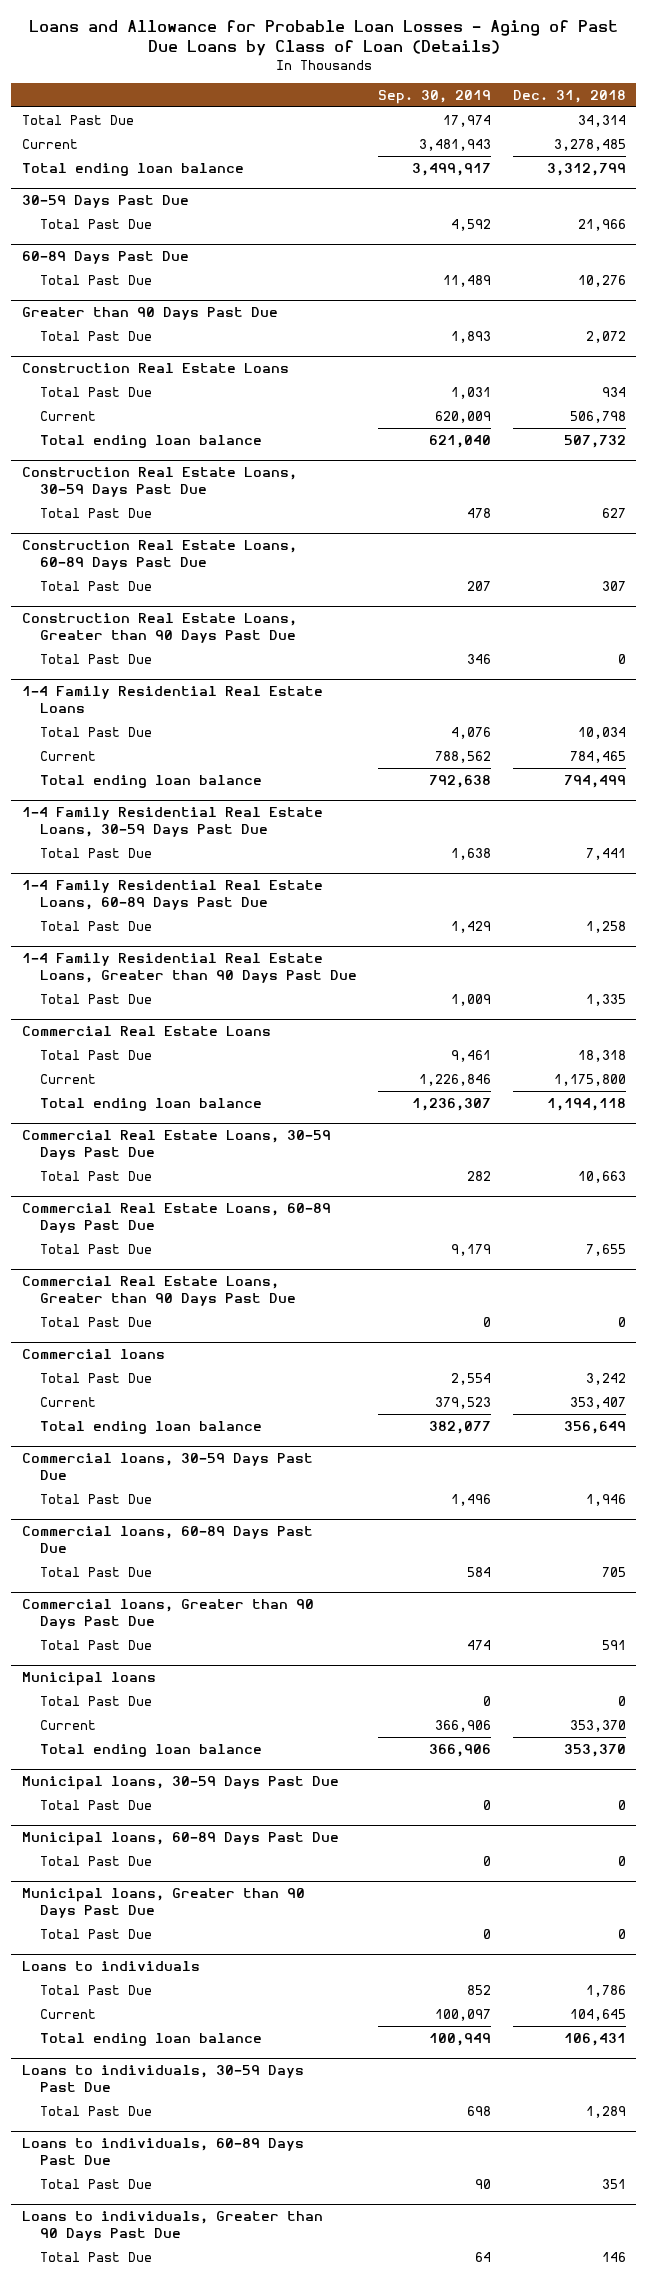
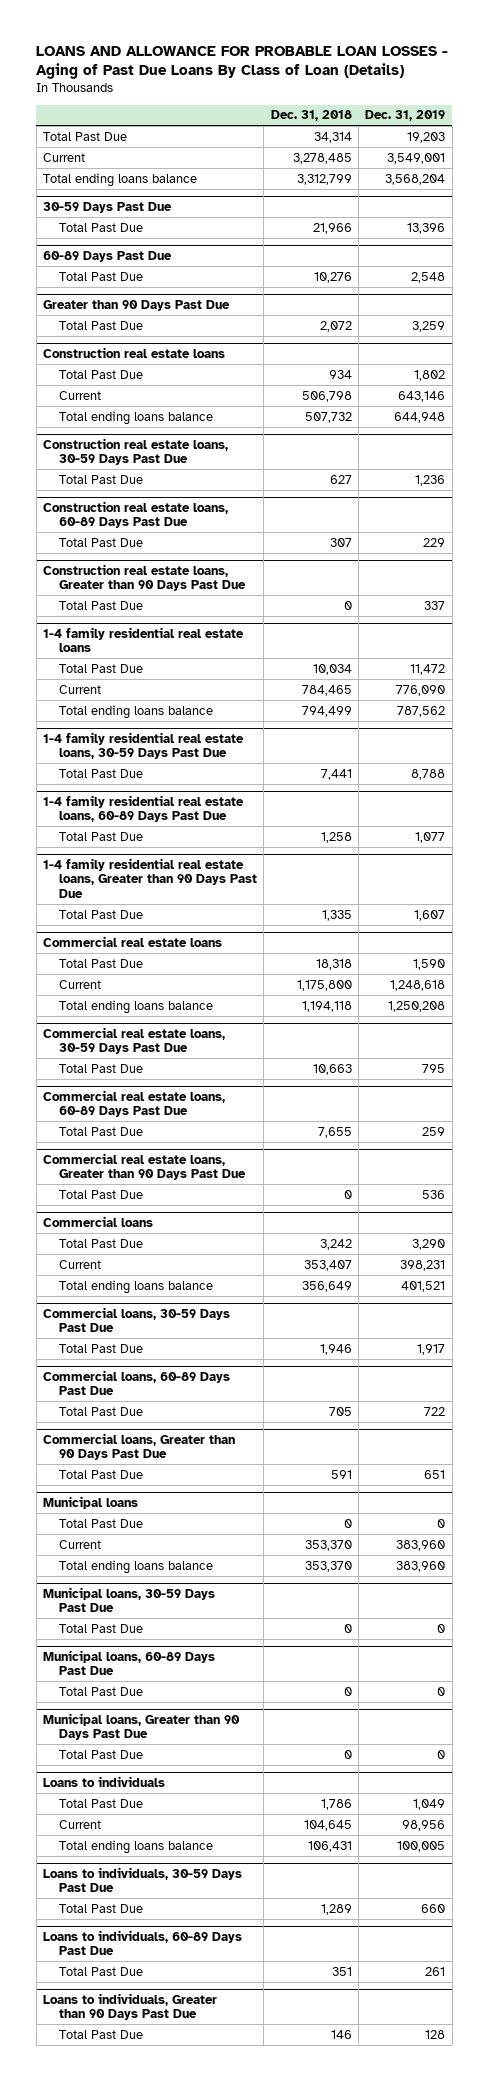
[28,19,618,56] Loans and Allowance for Probable Loan Losses - Aging of Past Due Loans by Class of Loan (Details) -> [36,45,449,80] LOANS AND ALLOWANCE FOR PROBABLE LOAN LOSSES - Aging of Past Due Loans By Class of Loan (Details)
[378,89,492,104] Sep. 30, 2019 -> none
none -> [365,110,446,122] Dec. 31, 2019
[21,163,244,177] Total ending loan balance -> [43,172,198,187] Total ending loans balance
[21,363,289,374] Construction Real Estate Loans -> [43,346,226,358] Construction real estate loans
[39,435,262,449] Total ending loan balance -> [59,410,214,425] Total ending loans balance
[21,467,297,498] Construction Real Estate Loans, 30-59 Days Past Due -> [43,437,229,466] Construction real estate loans, 30-59 Days Past Due
[21,540,297,571] Construction Real Estate Loans, 60-89 Days Past Due -> [43,500,229,529] Construction real estate loans, 60-89 Days Past Due
[21,613,297,644] Construction Real Estate Loans, Greater than 90 Days Past Due -> [43,563,247,592] Construction real estate loans, Greater than 90 Days Past Due
[21,686,323,714] 1-4 Family Residential Real Estate Loans -> [43,626,245,653] 1-4 family residential real estate loans
[39,775,262,789] Total ending loan balance -> [59,704,214,719] Total ending loans balance
[21,807,323,838] 1-4 Family Residential Real Estate Loans, 30-59 Days Past Due -> [43,731,245,760] 1-4 family residential real estate loans, 30-59 Days Past Due
[21,880,323,911] 1-4 Family Residential Real Estate Loans, 60-89 Days Past Due -> [43,794,245,823] 1-4 family residential real estate loans, 60-89 Days Past Due
[21,953,357,984] 1-4 Family Residential Real Estate Loans, Greater than 90 Days Past Due -> [43,857,258,898] 1-4 family residential real estate loans, Greater than 90 Days Past Due
[21,1026,271,1037] Commercial Real Estate Loans -> [43,935,223,947] Commercial real estate loans
[39,1098,262,1112] Total ending loan balance -> [59,999,214,1014] Total ending loans balance
[21,1130,331,1161] Commercial Real Estate Loans, 30-59 Days Past Due -> [43,1026,226,1055] Commercial real estate loans, 30-59 Days Past Due
[21,1203,331,1234] Commercial Real Estate Loans, 60-89 Days Past Due -> [43,1089,226,1118] Commercial real estate loans, 60-89 Days Past Due
[21,1276,296,1307] Commercial Real Estate Loans, Greater than 90 Days Past Due -> [43,1152,247,1181] Commercial real estate loans, Greater than 90 Days Past Due
[39,1421,262,1435] Total ending loan balance -> [59,1279,214,1294] Total ending loans balance
[39,1744,262,1758] Total ending loan balance -> [59,1559,214,1574] Total ending loans balance
[39,2033,262,2047] Total ending loan balance -> [59,1839,214,1854] Total ending loans balance

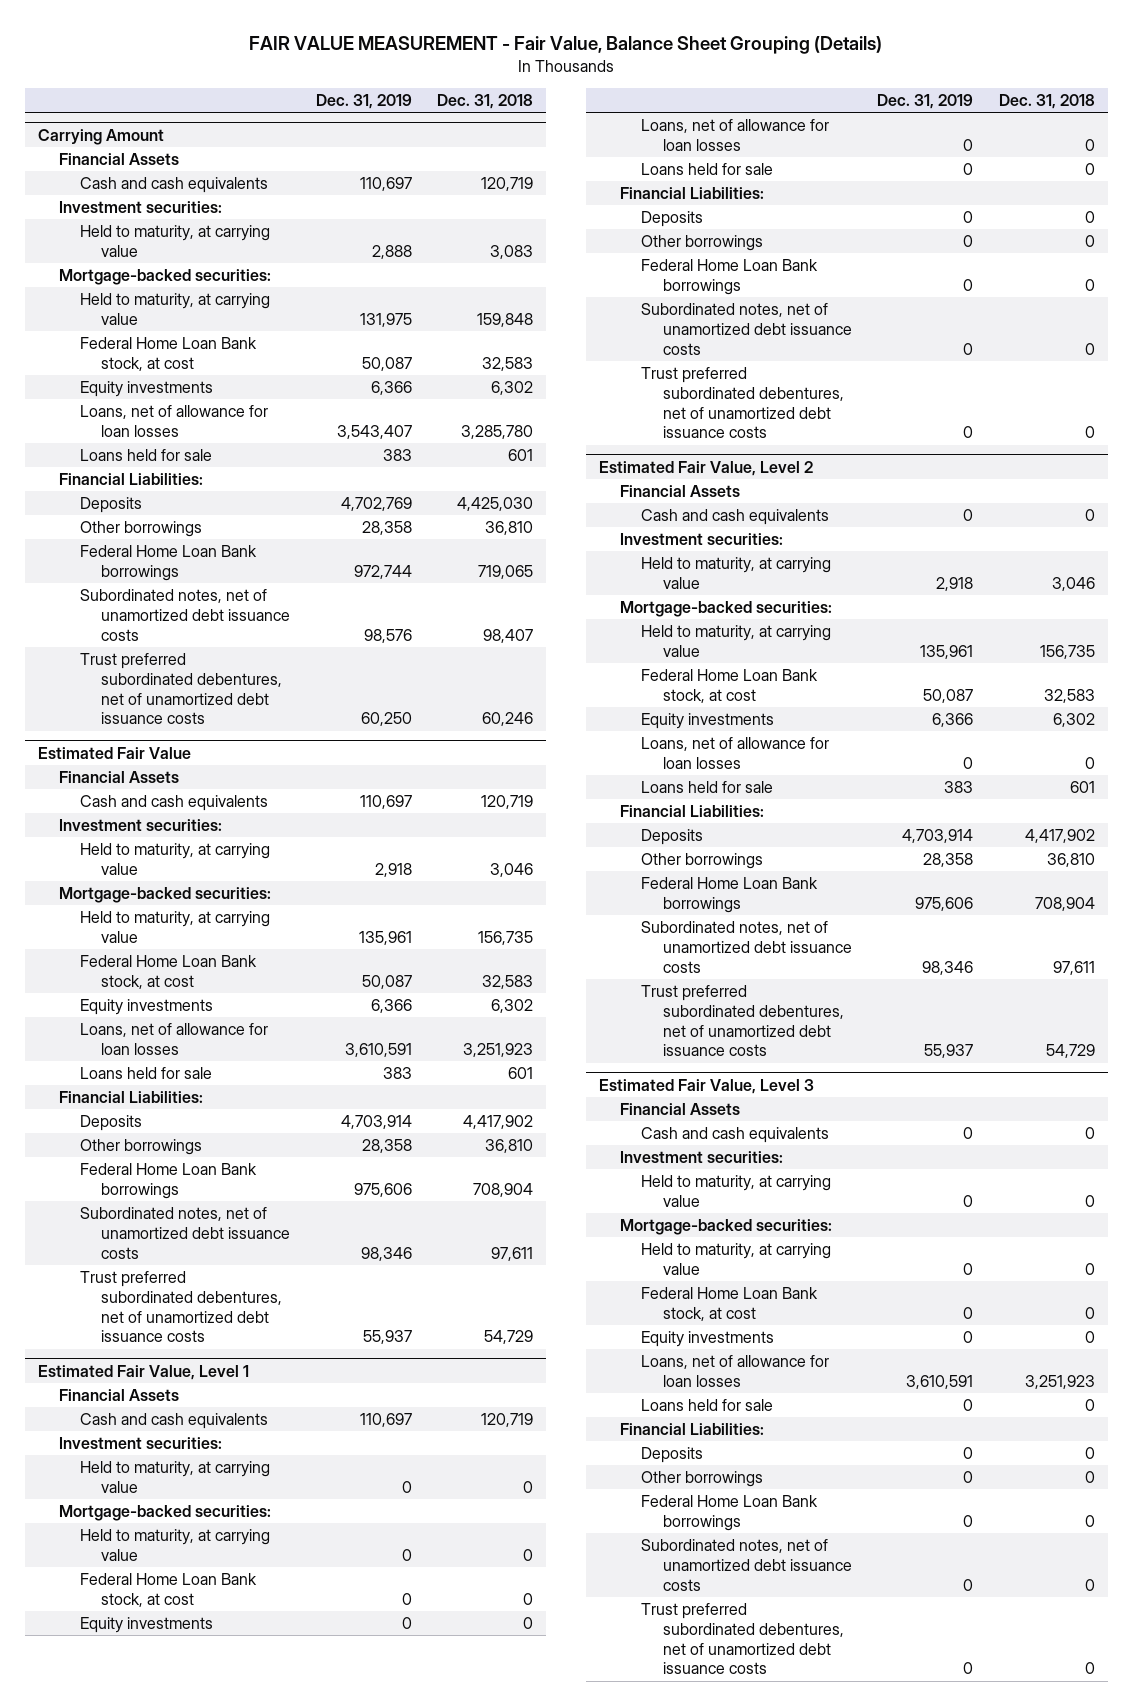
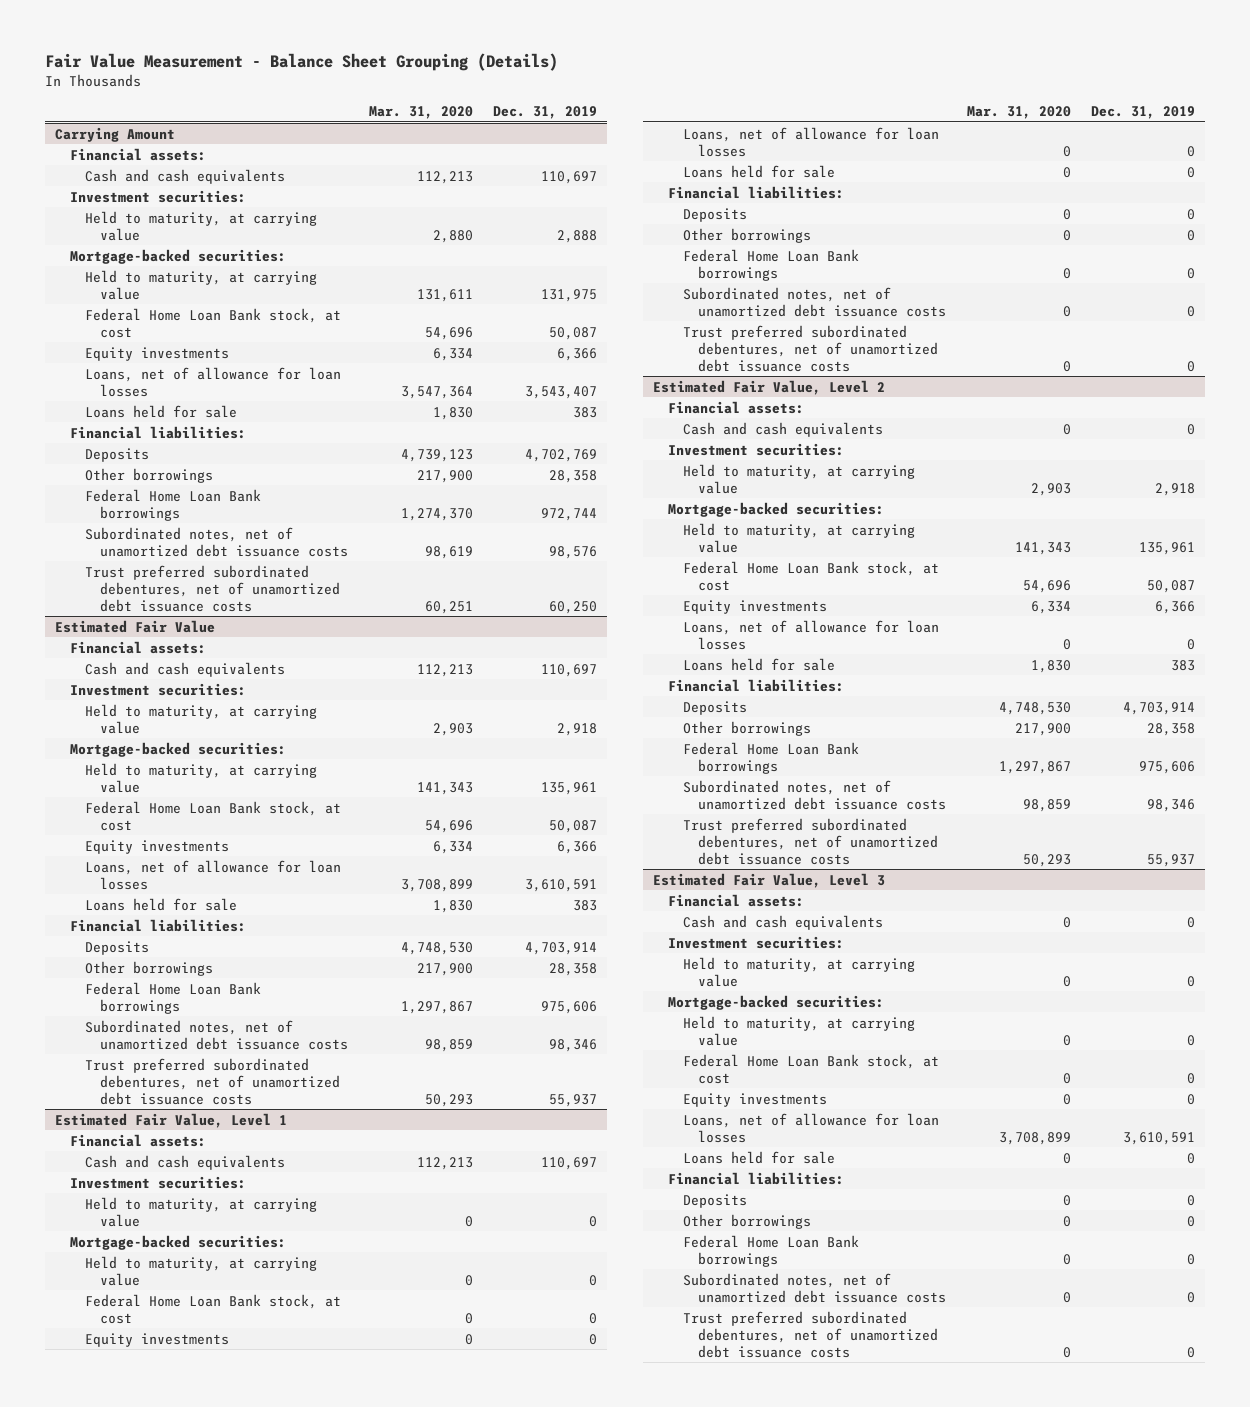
[249,36,883,55] FAIR VALUE MEASUREMENT - Fair Value, Balance Sheet Grouping (Details) -> [44,52,558,71] Fair Value Measurement - Balance Sheet Grouping (Details)
[437,93,534,109] Dec. 31, 2018 -> none
none -> [368,105,473,119] Mar. 31, 2020
[59,153,180,166] Financial Assets -> [70,147,207,161] Financial assets:
[59,473,204,486] Financial Liabilities: -> [70,425,247,439] Financial liabilities:
[59,771,180,784] Financial Assets -> [70,640,207,654] Financial assets:
[59,1091,204,1104] Financial Liabilities: -> [70,918,247,932] Financial liabilities:
[59,1389,180,1402] Financial Assets -> [70,1133,207,1147] Financial assets:
[620,187,765,200] Financial Liabilities: -> [668,185,845,199] Financial liabilities:
[620,485,741,498] Financial Assets -> [668,400,805,414] Financial assets:
[620,805,765,818] Financial Liabilities: -> [668,678,845,692] Financial liabilities:
[620,1103,741,1116] Financial Assets -> [668,893,805,907] Financial assets:
[620,1423,765,1436] Financial Liabilities: -> [668,1171,845,1185] Financial liabilities:

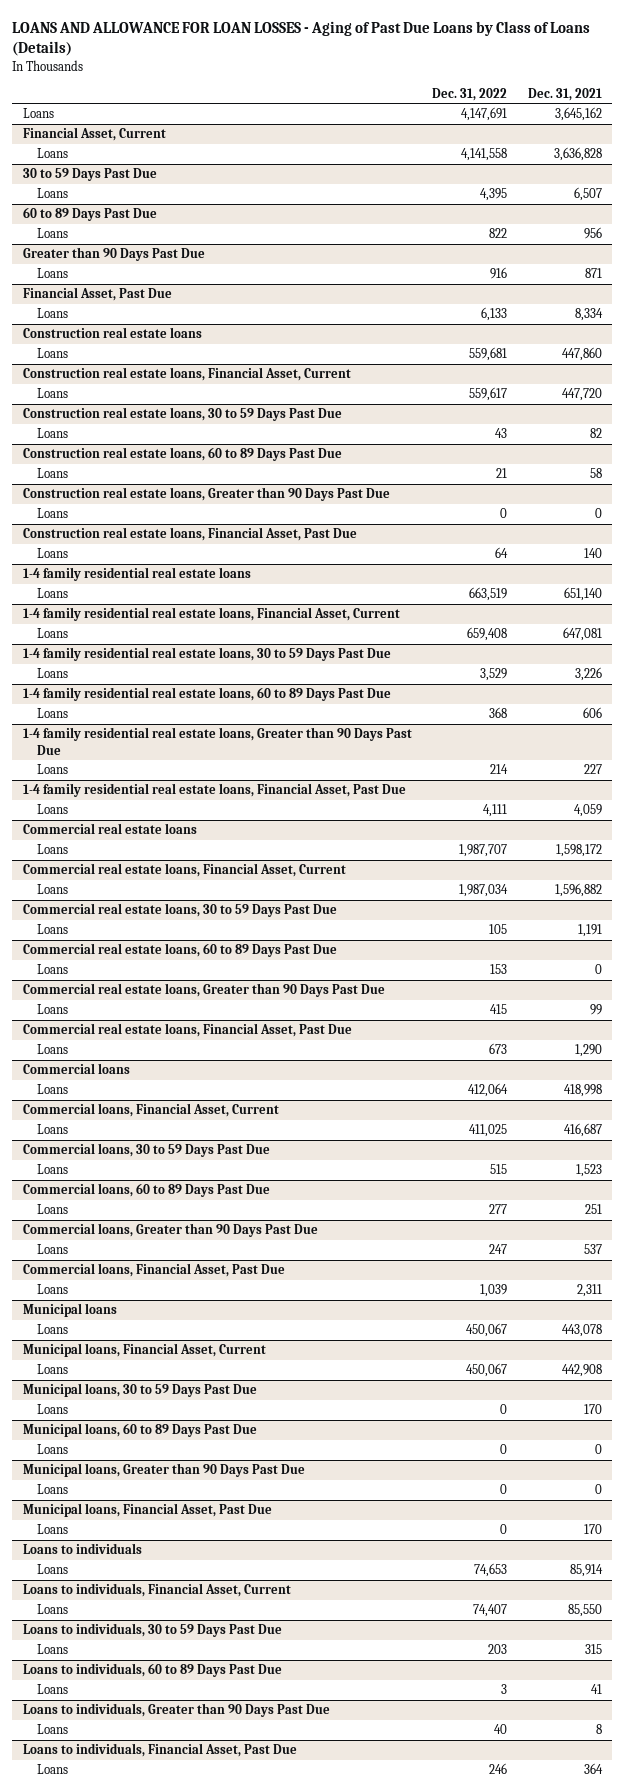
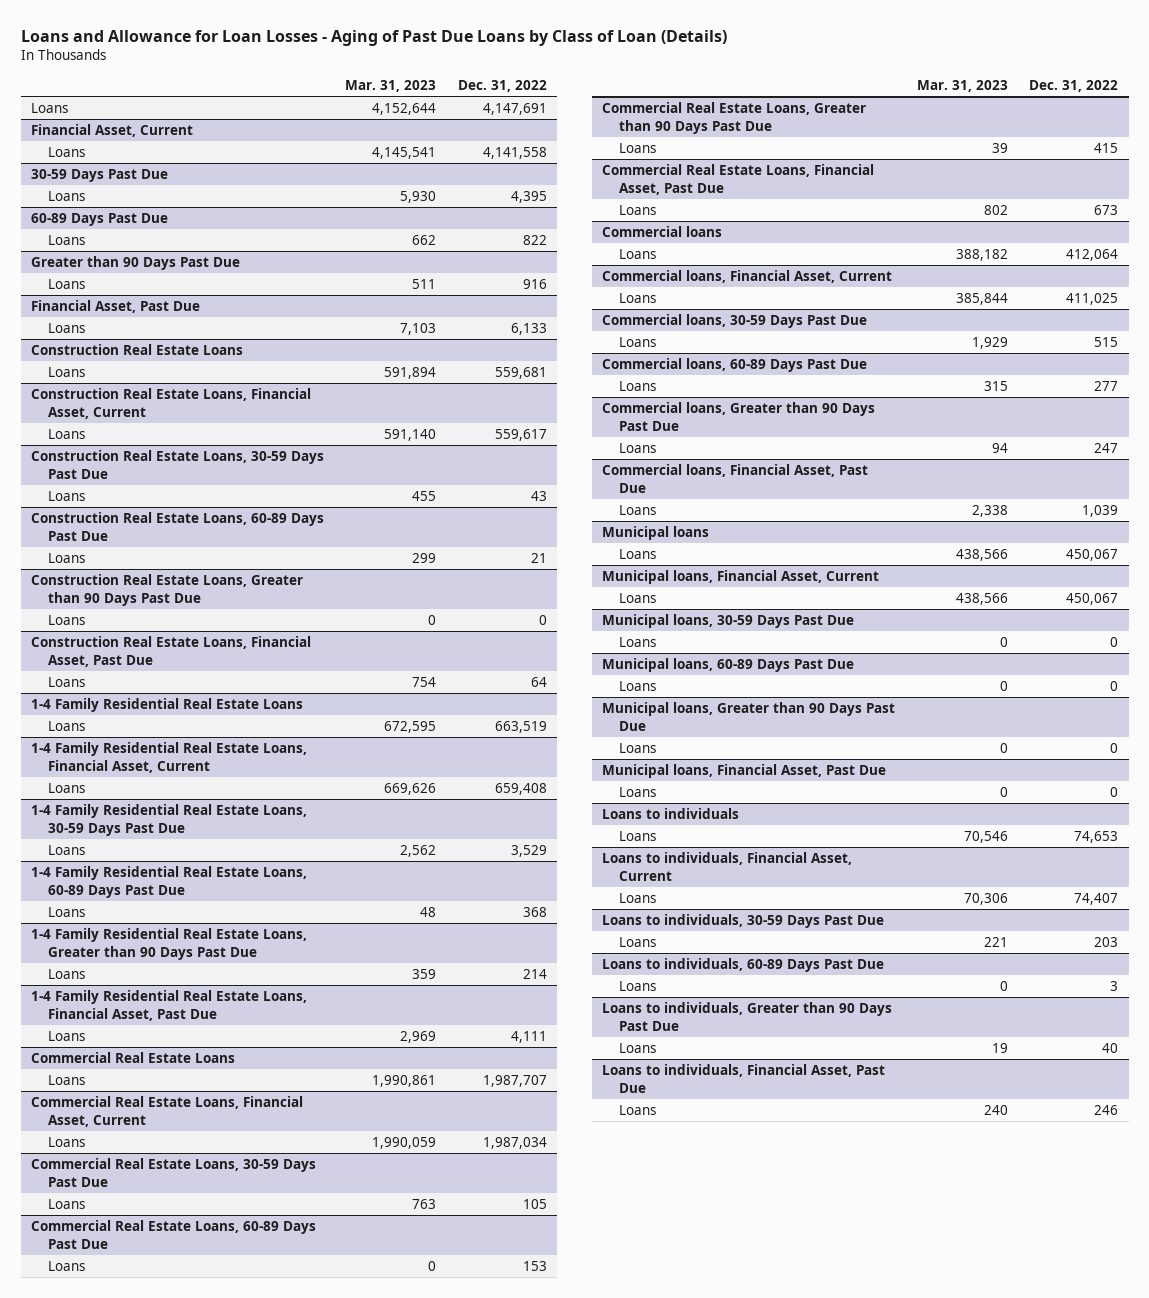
[12,20,591,56] LOANS AND ALLOWANCE FOR LOAN LOSSES - Aging of Past Due Loans by Class of Loans (Details) -> [20,29,727,46] Loans and Allowance for Loan Losses - Aging of Past Due Loans by Class of Loan (Details)
[528,87,603,101] Dec. 31, 2021 -> none
none -> [345,80,437,93] Mar. 31, 2023
[22,168,157,182] 30 to 59 Days Past Due -> [31,168,169,182] 30-59 Days Past Due
[22,207,157,222] 60 to 89 Days Past Due -> [31,212,169,226] 60-89 Days Past Due
[22,327,202,339] Construction real estate loans -> [31,343,244,355] Construction Real Estate Loans
[22,367,351,382] Construction real estate loans, Financial Asset, Current -> [31,387,312,419] Construction Real Estate Loans, Financial Asset, Current
[22,407,342,422] Construction real estate loans, 30 to 59 Days Past Due -> [31,449,325,479] Construction Real Estate Loans, 30-59 Days Past Due
[22,447,342,462] Construction real estate loans, 60 to 89 Days Past Due -> [31,511,325,541] Construction Real Estate Loans, 60-89 Days Past Due
[22,487,390,502] Construction real estate loans, Greater than 90 Days Past Due -> [31,573,304,606] Construction Real Estate Loans, Greater than 90 Days Past Due
[22,527,357,542] Construction real estate loans, Financial Asset, Past Due -> [31,635,312,667] Construction Real Estate Loans, Financial Asset, Past Due
[22,567,251,582] 1-4 family residential real estate loans -> [31,697,304,712] 1-4 Family Residential Real Estate Loans
[22,607,400,622] 1-4 family residential real estate loans, Financial Asset, Current -> [31,741,308,773] 1-4 Family Residential Real Estate Loans, Financial Asset, Current
[22,647,391,662] 1-4 family residential real estate loans, 30 to 59 Days Past Due -> [31,803,308,836] 1-4 Family Residential Real Estate Loans, 30-59 Days Past Due
[22,687,391,702] 1-4 family residential real estate loans, 60 to 89 Days Past Due -> [31,865,308,898] 1-4 Family Residential Real Estate Loans, 60-89 Days Past Due
[22,727,412,755] 1-4 family residential real estate loans, Greater than 90 Days Past Due -> [31,927,308,960] 1-4 Family Residential Real Estate Loans, Greater than 90 Days Past Due
[22,783,406,798] 1-4 family residential real estate loans, Financial Asset, Past Due -> [31,989,308,1021] 1-4 Family Residential Real Estate Loans, Financial Asset, Past Due
[22,823,197,835] Commercial real estate loans -> [31,1051,236,1063] Commercial Real Estate Loans
[22,863,346,878] Commercial real estate loans, Financial Asset, Current -> [31,1095,304,1127] Commercial Real Estate Loans, Financial Asset, Current
[22,903,337,918] Commercial real estate loans, 30 to 59 Days Past Due -> [31,1157,317,1187] Commercial Real Estate Loans, 30-59 Days Past Due
[22,943,337,958] Commercial real estate loans, 60 to 89 Days Past Due -> [31,1219,317,1249] Commercial Real Estate Loans, 60-89 Days Past Due
[22,983,385,998] Commercial real estate loans, Greater than 90 Days Past Due -> [602,101,867,134] Commercial Real Estate Loans, Greater than 90 Days Past Due
[22,1023,352,1038] Commercial real estate loans, Financial Asset, Past Due -> [602,163,875,195] Commercial Real Estate Loans, Financial Asset, Past Due
[22,1143,270,1158] Commercial loans, 30 to 59 Days Past Due -> [602,313,868,328] Commercial loans, 30-59 Days Past Due
[22,1183,270,1198] Commercial loans, 60 to 89 Days Past Due -> [602,357,868,372] Commercial loans, 60-89 Days Past Due
[22,1383,257,1398] Municipal loans, 30 to 59 Days Past Due -> [602,613,855,628] Municipal loans, 30-59 Days Past Due
[22,1423,257,1438] Municipal loans, 60 to 89 Days Past Due -> [602,657,855,672] Municipal loans, 60-89 Days Past Due
[22,1623,282,1638] Loans to individuals, 30 to 59 Days Past Due -> [602,913,885,928] Loans to individuals, 30-59 Days Past Due
[22,1663,282,1678] Loans to individuals, 60 to 89 Days Past Due -> [602,957,885,972] Loans to individuals, 60-89 Days Past Due

